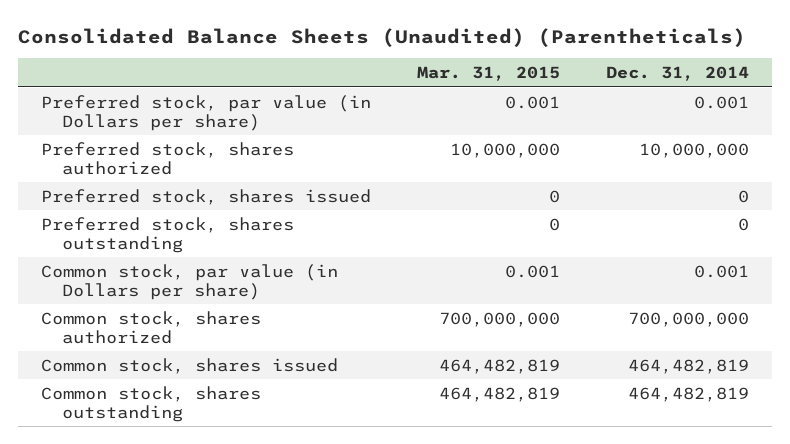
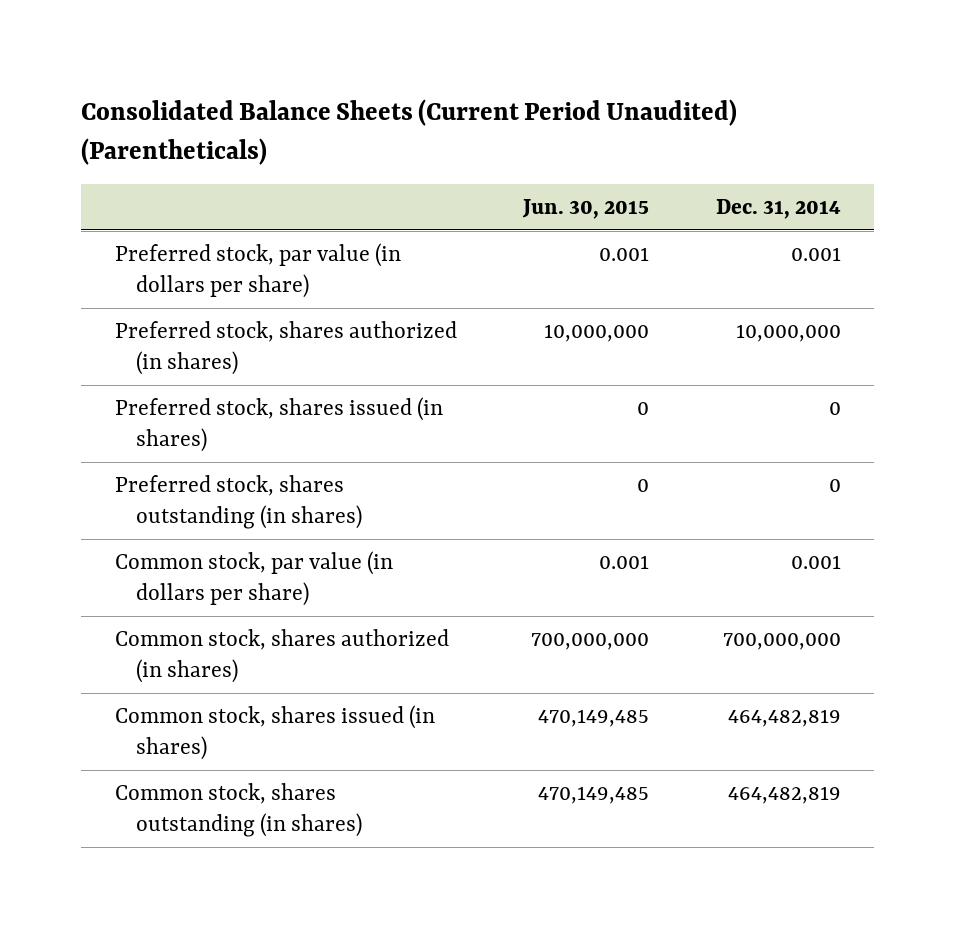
[18,27,747,47] Consolidated Balance Sheets (Unaudited) (Parentheticals) -> [81,99,738,165] Consolidated Balance Sheets (Current Period Unaudited) (Parentheticals)
[416,66,560,82] Mar. 31, 2015 -> none
none -> [522,198,650,219] Jun. 30, 2015
[41,94,372,131] Preferred stock, par value (in Dollars per share) -> [114,243,401,299] Preferred stock, par value (in dollars per share)
[41,141,295,175] Preferred stock, shares authorized -> [114,321,457,376] Preferred stock, shares authorized (in shares)
[41,188,372,205] Preferred stock, shares issued -> [114,397,443,453] Preferred stock, shares issued (in shares)
[41,216,295,253] Preferred stock, shares outstanding -> [114,475,362,530] Preferred stock, shares outstanding (in shares)
[41,263,339,300] Common stock, par value (in Dollars per share) -> [114,551,393,607] Common stock, par value (in dollars per share)
[41,310,262,344] Common stock, shares authorized -> [114,629,449,684] Common stock, shares authorized (in shares)
[41,357,339,374] Common stock, shares issued -> [114,705,435,761] Common stock, shares issued (in shares)
[41,385,262,422] Common stock, shares outstanding -> [114,783,362,838] Common stock, shares outstanding (in shares)

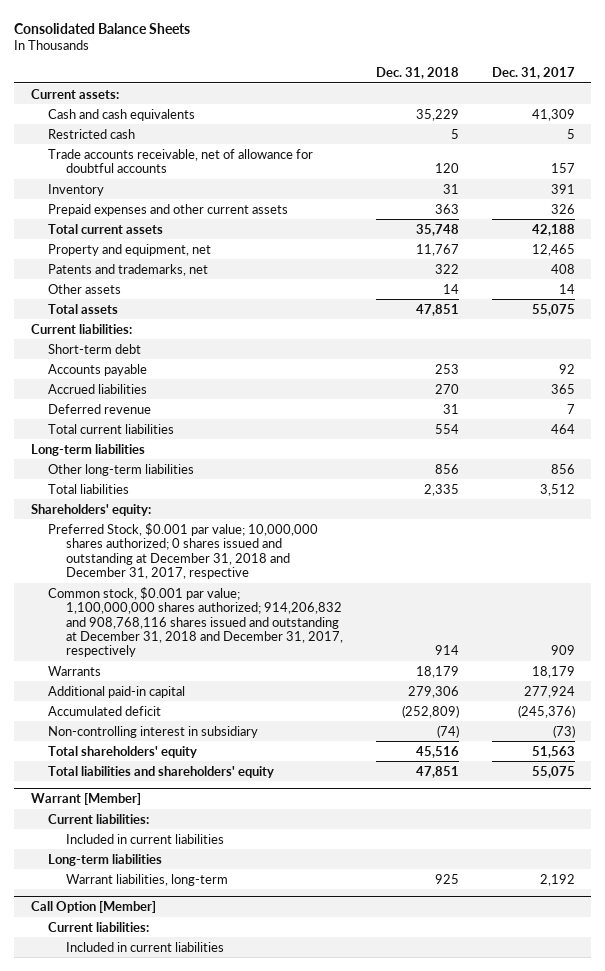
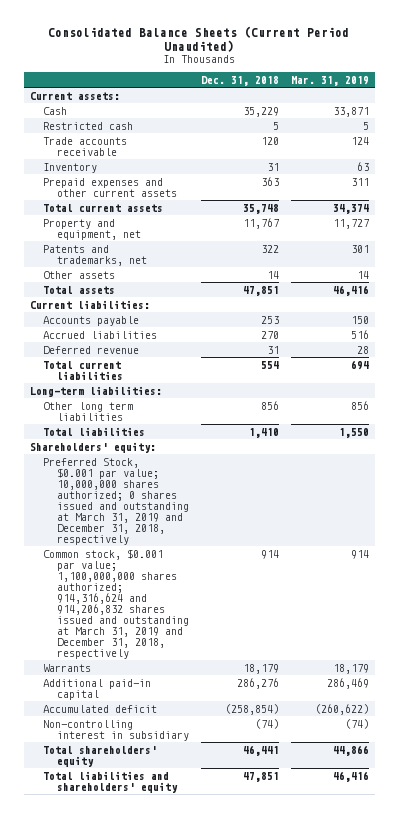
[14,22,191,34] Consolidated Balance Sheets -> [48,26,350,53] Consolidated Balance Sheets (Current Period Unaudited)
[491,67,575,80] Dec. 31, 2017 -> none
none -> [290,75,369,86] Mar. 31, 2019
[48,108,196,121] Cash and cash equivalents -> [43,106,68,115] Cash
[48,148,314,174] Trade accounts receivable, net of allowance for doubtful accounts -> [43,136,128,156] Trade accounts receivable
[48,343,142,354] Short-term debt -> none
[30,443,145,456] Long-term liabilities -> [29,385,162,397] Long-term liabilities:
[48,463,195,476] Other long-term liabilities -> [43,401,134,421] Other long term liabilities
[423,483,459,496] 2,335 -> [248,427,279,438] 1,410
[48,522,319,580] Preferred Stock, $0.001 par value; 10,000,000 shares authorized; 0 shares issued and outstanding at December 31, 2018 and December 31, 2017, respective -> [43,457,189,545] Preferred Stock, $0.001 par value; 10,000,000 shares authorized; 0 shares issued and outstanding at March 31, 2019 and December 31, 2018, respectively
[48,586,343,658] Common stock, $0.001 par value; 1,100,000,000 shares authorized; 914,206,832 and 908,768,116 shares issued and outstanding at December 31, 2018 and December 31, 2017, respectively -> [43,548,189,659] Common stock, $0.001 par value; 1,100,000,000 shares authorized; 914,316,624 and 914,206,832 shares issued and outstanding at March 31, 2019 and December 31, 2018, respectively
[407,685,459,698] 279,306 -> [236,677,279,689] 286,276
[401,704,459,718] (252,809) -> [224,703,279,715] (258,854)
[415,745,459,758] 45,516 -> [242,744,279,756] 46,441
[30,792,141,805] Warrant [Member] -> none
[48,813,150,824] Current liabilities: -> none
[65,833,224,844] Included in current liabilities -> none
[48,853,163,866] Long-term liabilities -> none
[65,873,228,886] Warrant liabilities, long-term -> none
[30,900,156,913] Call Option [Member] -> none
[48,921,150,932] Current liabilities: -> none
[65,941,224,952] Included in current liabilities -> none

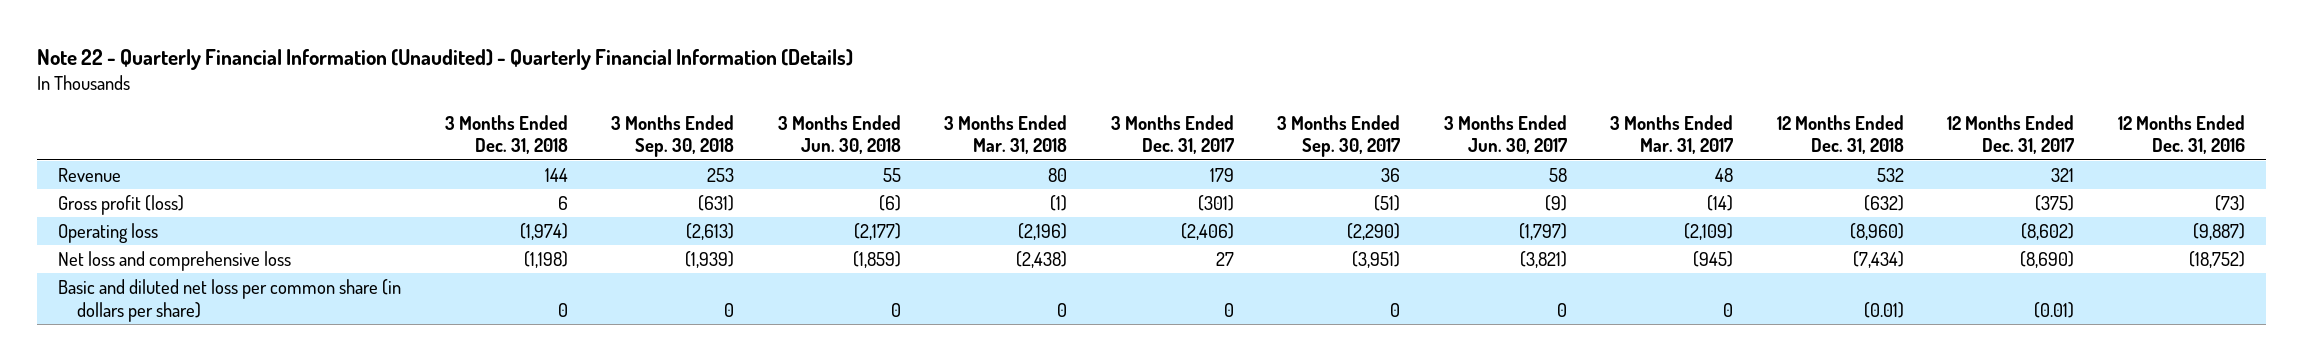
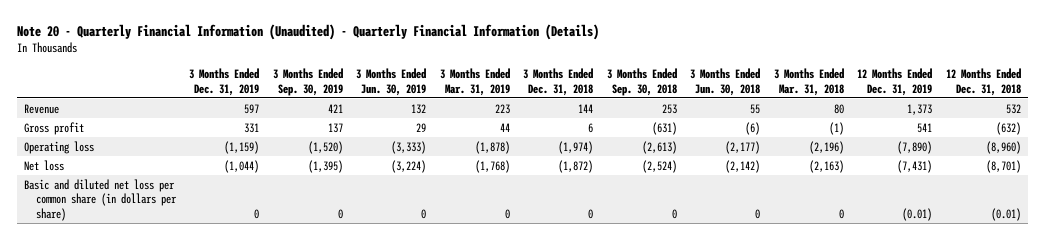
[36,49,853,71] Note 22 - Quarterly Financial Information (Unaudited) - Quarterly Financial Information (Details) -> [17,24,600,41] Note 20 - Quarterly Financial Information (Unaudited) - Quarterly Financial Information (Details)
[1110,114,1234,155] 3 Months Ended Dec. 31, 2017 -> none
[1277,114,1401,158] 3 Months Ended Sep. 30, 2017 -> none
[1443,114,1567,155] 3 Months Ended Jun. 30, 2017 -> none
[1610,114,1734,155] 3 Months Ended Mar. 31, 2017 -> none
[1947,114,2075,155] 12 Months Ended Dec. 31, 2017 -> none
[2117,114,2245,155] 12 Months Ended Dec. 31, 2016 -> none
none -> [189,67,260,96] 3 Months Ended Dec. 31, 2019
none -> [272,67,343,96] 3 Months Ended Sep. 30, 2019
none -> [356,67,427,96] 3 Months Ended Jun. 30, 2019
none -> [439,67,510,96] 3 Months Ended Mar. 31, 2019
none -> [857,67,933,96] 12 Months Ended Dec. 31, 2019
[58,194,185,215] Gross profit (loss) -> [24,121,85,135] Gross profit
[58,250,292,271] Net loss and comprehensive loss -> [24,159,65,171] Net loss
[523,250,568,268] (1,198) -> [558,159,594,173] (1,872)
[685,250,735,268] (1,939) -> [641,159,677,173] (2,524)
[852,250,901,268] (1,859) -> [725,159,761,173] (2,142)
[1016,250,1068,268] (2,438) -> [808,159,844,173] (2,163)
[1852,250,1904,268] (7,434) -> [985,159,1021,173] (8,701)

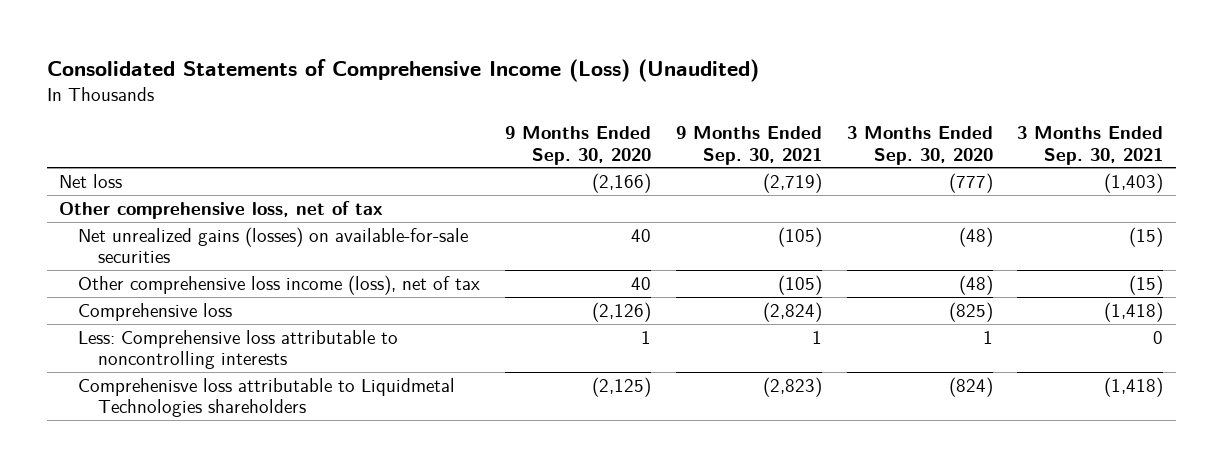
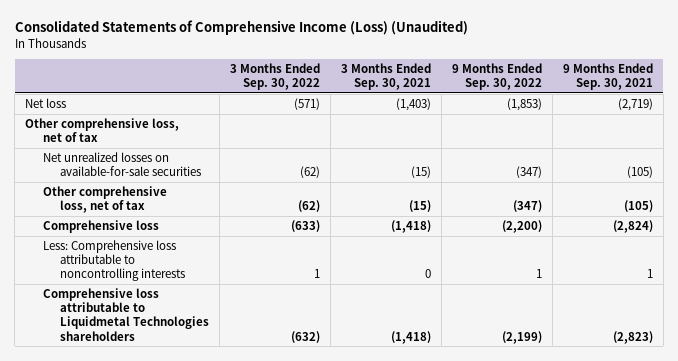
[505,126,652,165] 9 Months Ended Sep. 30, 2020 -> none
[846,126,993,165] 3 Months Ended Sep. 30, 2020 -> none
none -> [230,62,321,91] 3 Months Ended Sep. 30, 2022
none -> [451,62,542,91] 9 Months Ended Sep. 30, 2022
[78,226,469,264] Net unrealized gains (losses) on available-for-sale securities -> [42,152,202,177] Net unrealized losses on available-for-sale securities
[78,274,481,295] Other comprehensive loss income (loss), net of tax -> [42,186,167,214] Other comprehensive loss, net of tax
[78,377,456,418] Comprehenisve loss attributable to Liquidmetal Technologies shareholders -> [42,288,210,341] Comprehensive loss attributable to Liquidmetal Technologies shareholders

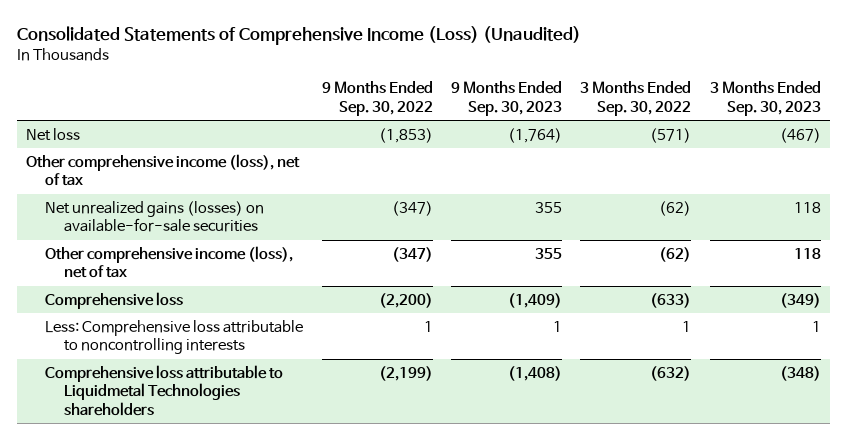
[340,62,431,91] 3 Months Ended Sep. 30, 2021 -> none
[562,62,653,91] 9 Months Ended Sep. 30, 2021 -> none
none -> [450,81,562,116] 9 Months Ended Sep. 30, 2023
none -> [709,81,821,116] 3 Months Ended Sep. 30, 2023
[25,118,180,143] Other comprehensive loss, net of tax -> [25,153,300,187] Other comprehensive income (loss), net of tax
[42,152,202,177] Net unrealized losses on available-for-sale securities -> [45,200,265,233] Net unrealized gains (losses) on available-for-sale securities
[42,186,167,214] Other comprehensive loss, net of tax -> [45,245,294,279] Other comprehensive income (loss), net of tax

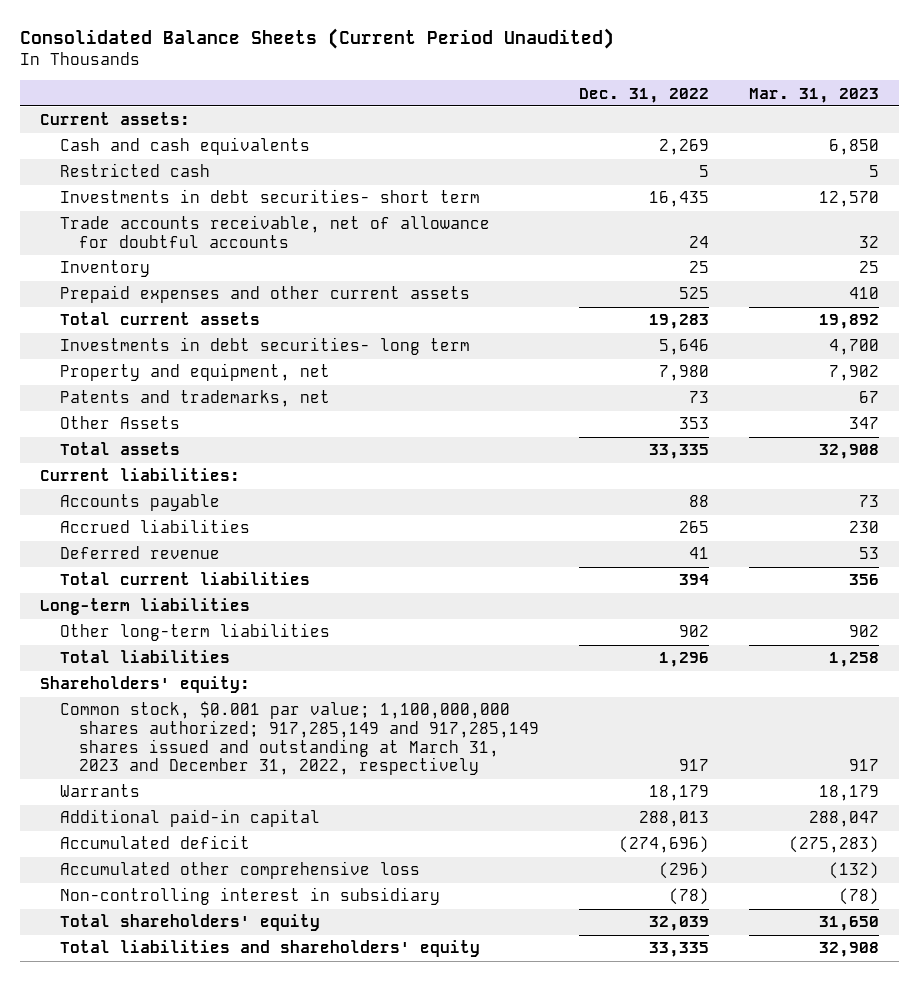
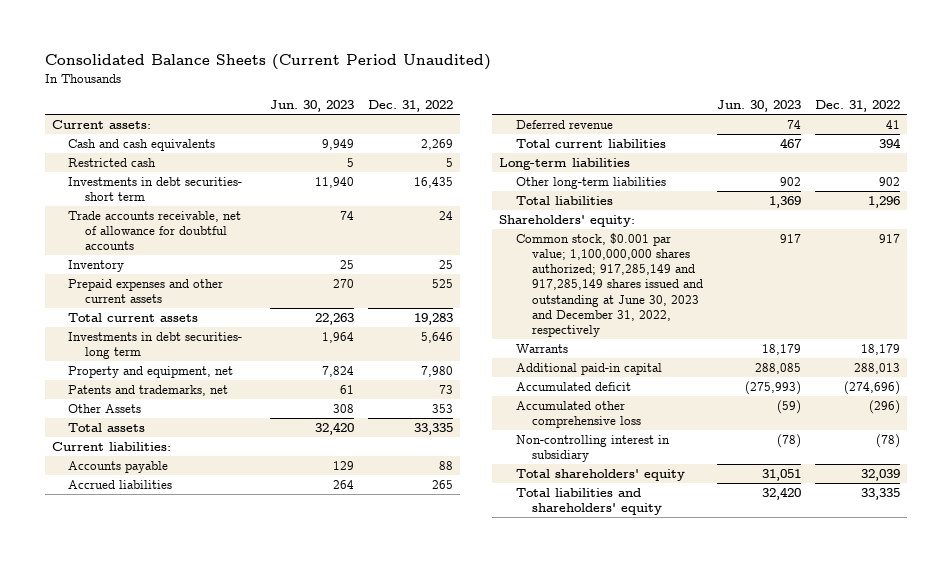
[749,87,880,103] Mar. 31, 2023 -> none
none -> [269,100,354,113] Jun. 30, 2023
[59,701,540,776] Common stock, $0.001 par value; 1,100,000,000 shares authorized; 917,285,149 and 917,285,149 shares issued and outstanding at March 31, 2023 and December 31, 2022, respectively -> [515,232,704,337] Common stock, $0.001 par value; 1,100,000,000 shares authorized; 917,285,149 and 917,285,149 shares issued and outstanding at June 30, 2023 and December 31, 2022, respectively

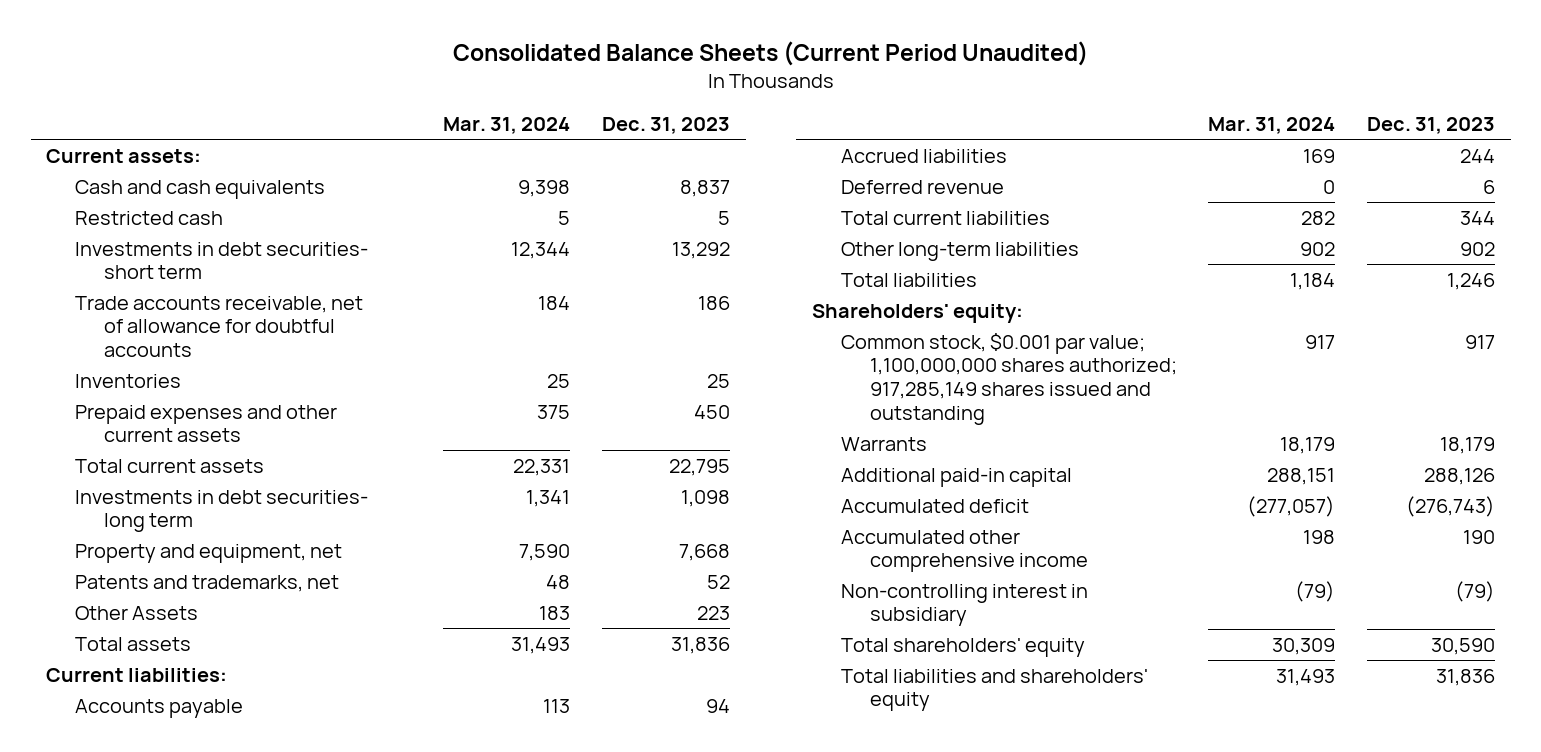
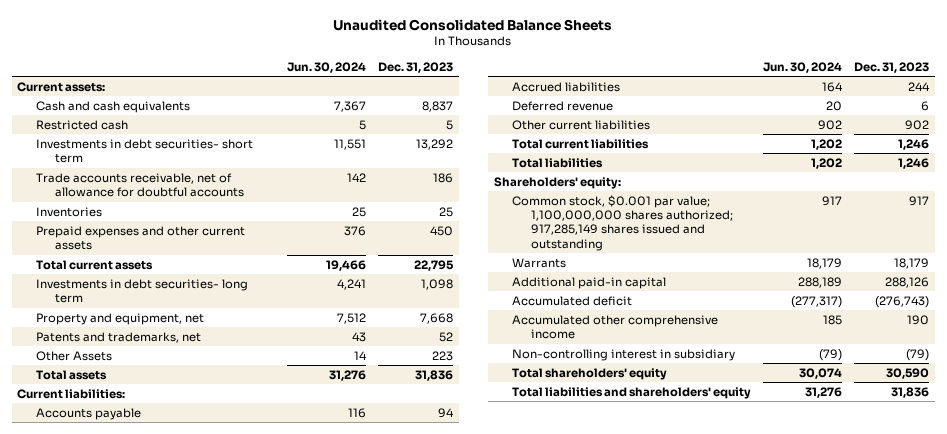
[452,41,1088,67] Consolidated Balance Sheets (Current Period Unaudited) -> [333,18,613,31] Unaudited Consolidated Balance Sheets
[443,116,571,134] Mar. 31, 2024 -> none
none -> [286,61,366,73] Jun. 30, 2024
[840,241,1079,261] Other long-term liabilities -> none
none -> [512,119,651,130] Other current liabilities
[1460,210,1496,225] 344 -> [898,138,930,150] 1,246

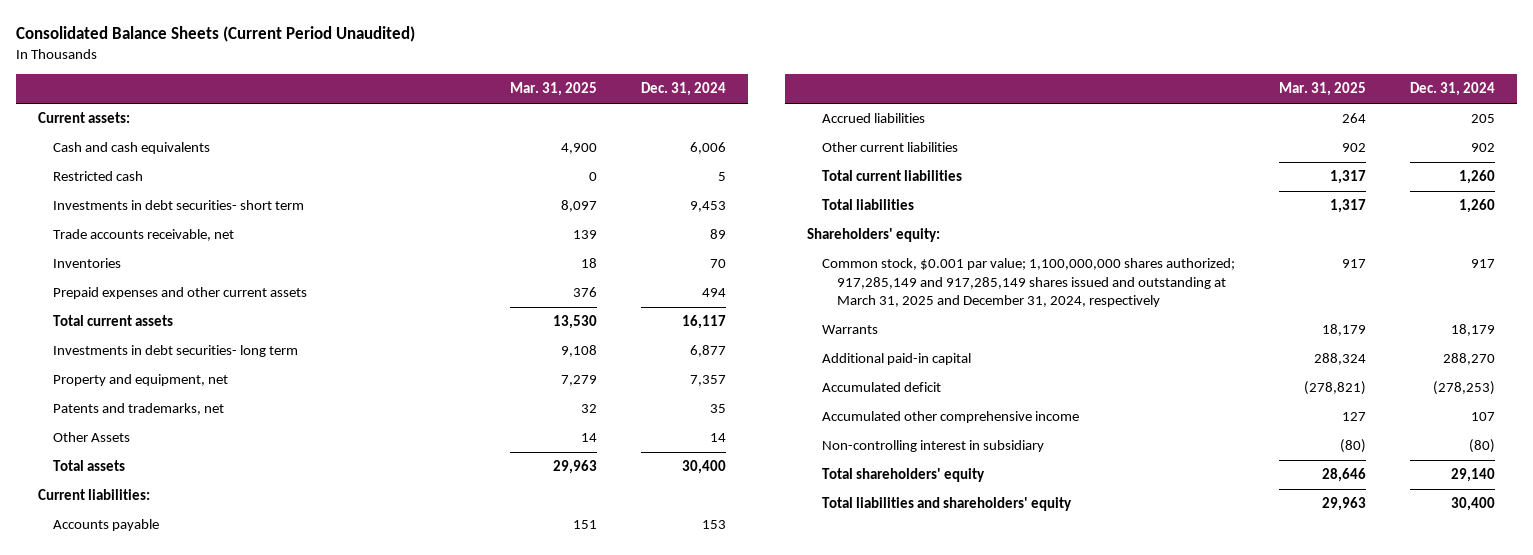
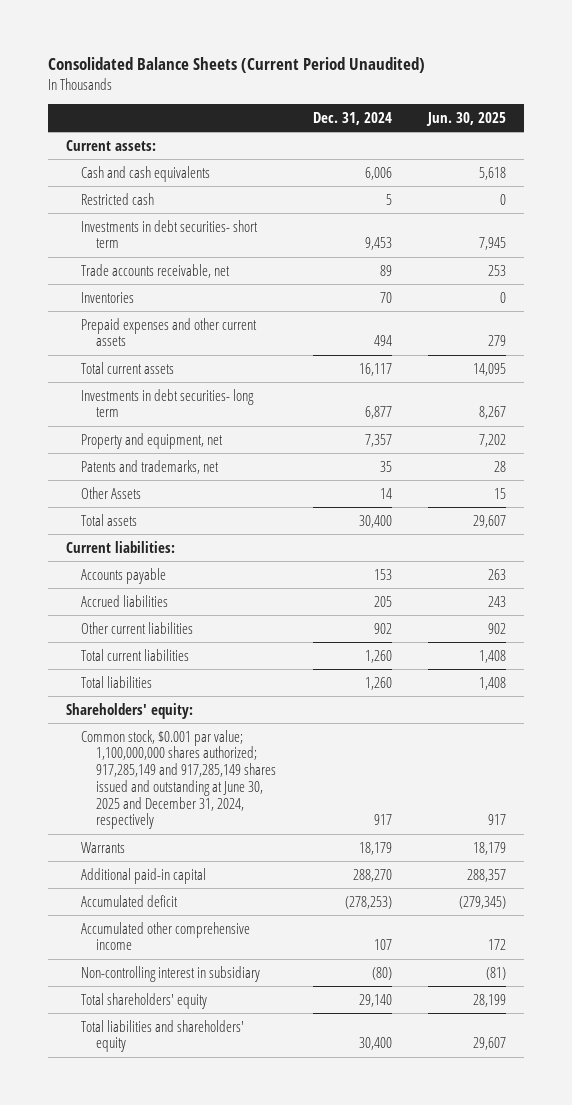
[510,82,598,97] Mar. 31, 2025 -> none
none -> [425,111,506,126] Jun. 30, 2025
[821,258,1235,307] Common stock, $0.001 par value; 1,100,000,000 shares authorized; 917,285,149 and 917,285,149 shares issued and outstanding at March 31, 2025 and December 31, 2024, respectively -> [81,729,277,830] Common stock, $0.001 par value; 1,100,000,000 shares authorized; 917,285,149 and 917,285,149 shares issued and outstanding at June 30, 2025 and December 31, 2024, respectively

